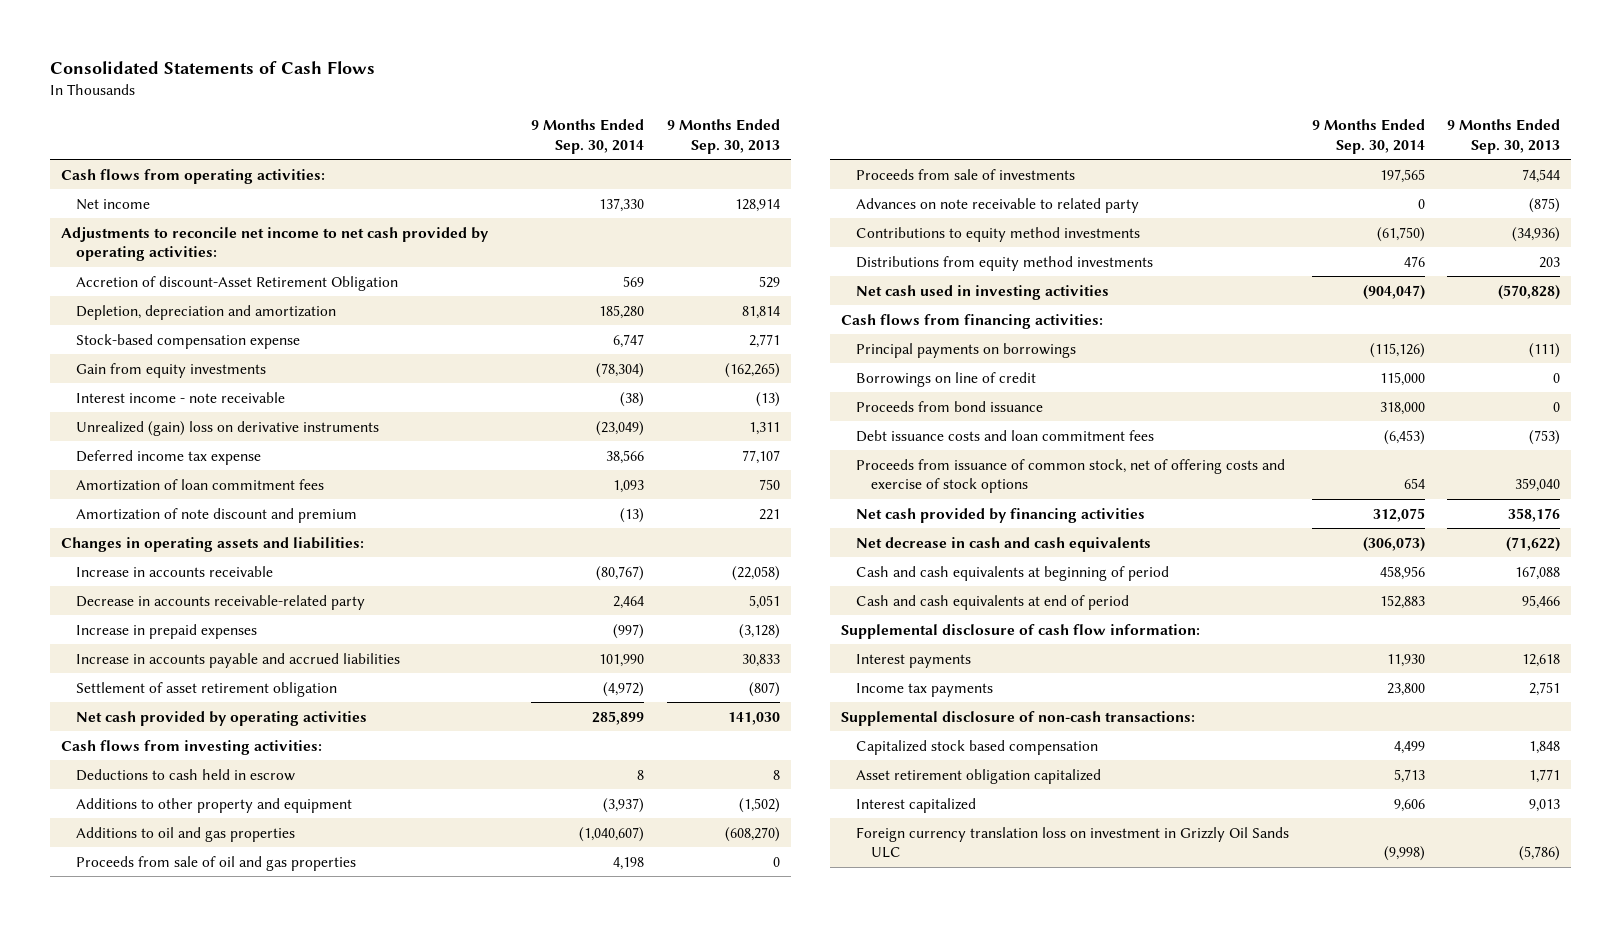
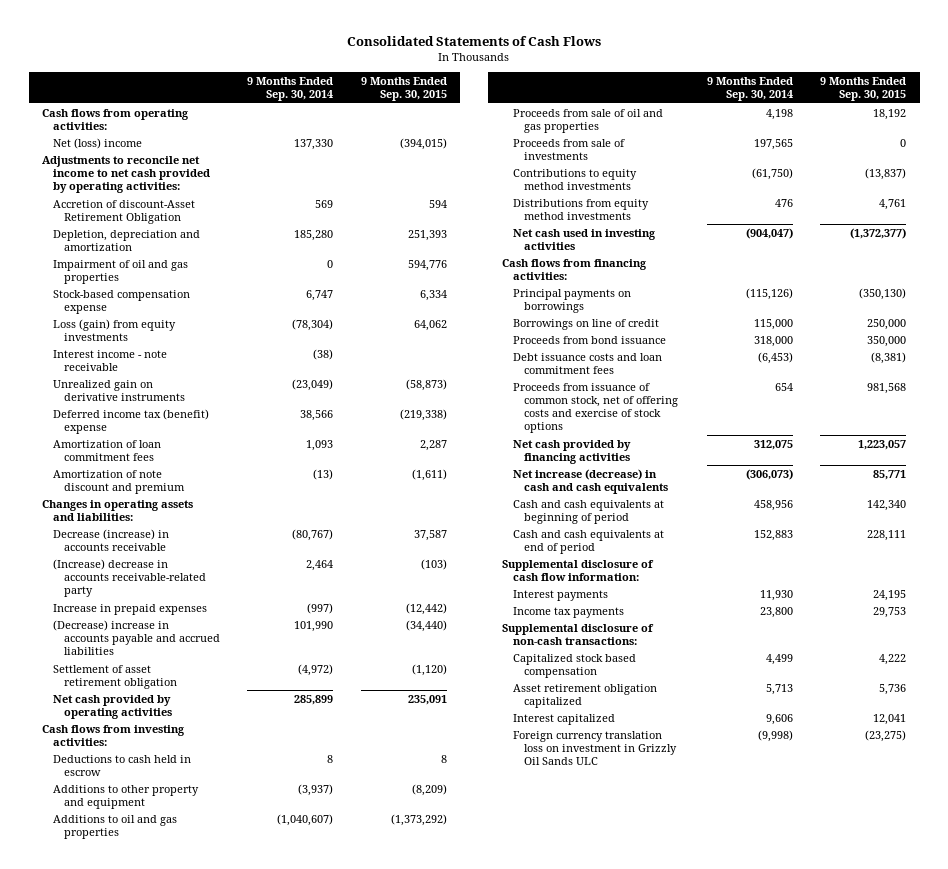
[666,119,780,154] 9 Months Ended Sep. 30, 2013 -> none
none -> [360,77,447,102] 9 Months Ended Sep. 30, 2015
[75,198,150,210] Net income -> [53,137,143,149] Net (loss) income
none -> [53,259,189,284] Impairment of oil and gas properties
[75,362,266,378] Gain from equity investments -> [53,318,177,341] Loss (gain) from equity investments
[75,420,379,436] Unrealized (gain) loss on derivative instruments -> [53,379,186,401] Unrealized gain on derivative instruments
[75,449,261,465] Deferred income tax expense -> [53,408,210,434] Deferred income tax (benefit) expense
[75,565,273,577] Increase in accounts receivable -> [53,528,170,551] Decrease (increase) in accounts receivable
[75,594,365,610] Decrease in accounts receivable-related party -> [53,558,207,598] (Increase) decrease in accounts receivable-related party
[75,652,400,668] Increase in accounts payable and accrued liabilities -> [53,619,221,656] (Decrease) increase in accounts payable and accrued liabilities
[856,197,1140,213] Advances on note receivable to related party -> none
[856,536,1152,552] Net decrease in cash and cash equivalents -> [512,468,668,494] Net increase (decrease) in cash and cash equivalents

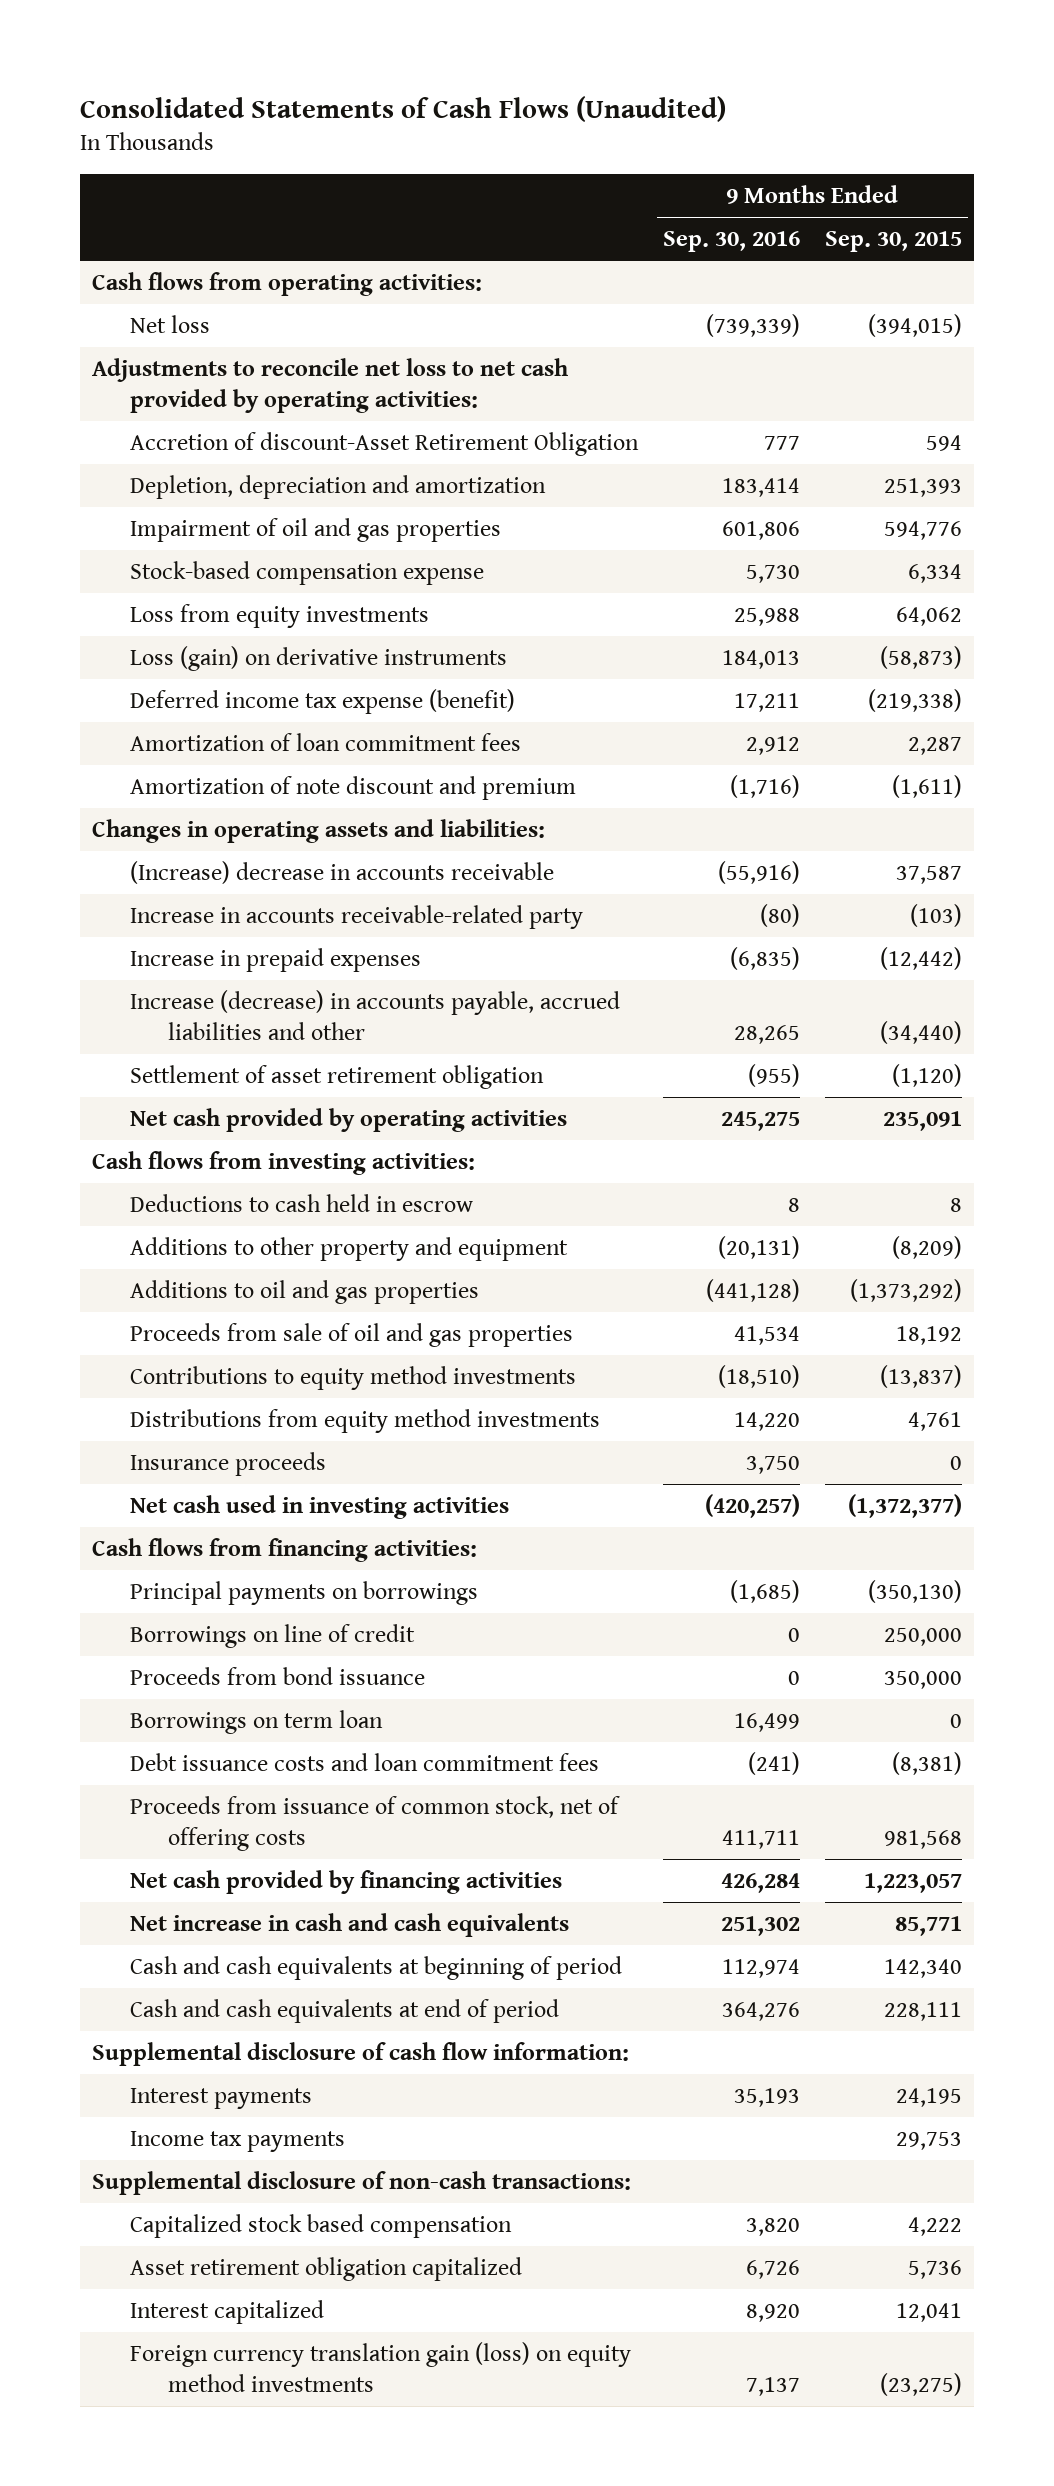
[347,36,602,47] Consolidated Statements of Cash Flows -> [80,95,727,122] Consolidated Statements of Cash Flows (Unaudited)
[247,77,334,102] 9 Months Ended Sep. 30, 2014 -> none
none -> [663,231,801,253] Sep. 30, 2016
[53,137,143,149] Net (loss) income -> [130,314,211,333] Net loss
[42,155,211,194] Adjustments to reconcile net income to net cash provided by operating activities: -> [92,357,569,414] Adjustments to reconcile net loss to net cash provided by operating activities:
[53,349,168,371] Interest income - note receivable -> none
[53,318,177,341] Loss (gain) from equity investments -> [130,603,430,628] Loss from equity investments
[53,379,186,401] Unrealized gain on derivative instruments -> [130,645,508,671] Loss (gain) on derivative instruments
[53,408,210,434] Deferred income tax (benefit) expense -> [130,688,516,714] Deferred income tax expense (benefit)
[53,528,170,551] Decrease (increase) in accounts receivable -> [130,860,555,884] (Increase) decrease in accounts receivable
[53,558,207,598] (Increase) decrease in accounts receivable-related party -> [130,904,584,929] Increase in accounts receivable-related party
[53,619,221,656] (Decrease) increase in accounts payable and accrued liabilities -> [130,989,621,1041] Increase (decrease) in accounts payable, accrued liabilities and other
[512,138,625,160] Proceeds from sale of investments -> none
none -> [130,1451,327,1476] Insurance proceeds
none -> [130,1709,384,1734] Borrowings on term loan
[512,382,678,434] Proceeds from issuance of common stock, net of offering costs and exercise of stock options -> [130,1795,621,1852] Proceeds from issuance of common stock, net of offering costs
[512,468,668,494] Net increase (decrease) in cash and cash equivalents -> [130,1912,570,1937] Net increase in cash and cash equivalents
[512,730,677,766] Foreign currency translation loss on investment in Grizzly Oil Sands ULC -> [130,2341,632,2393] Foreign currency translation gain (loss) on equity method investments

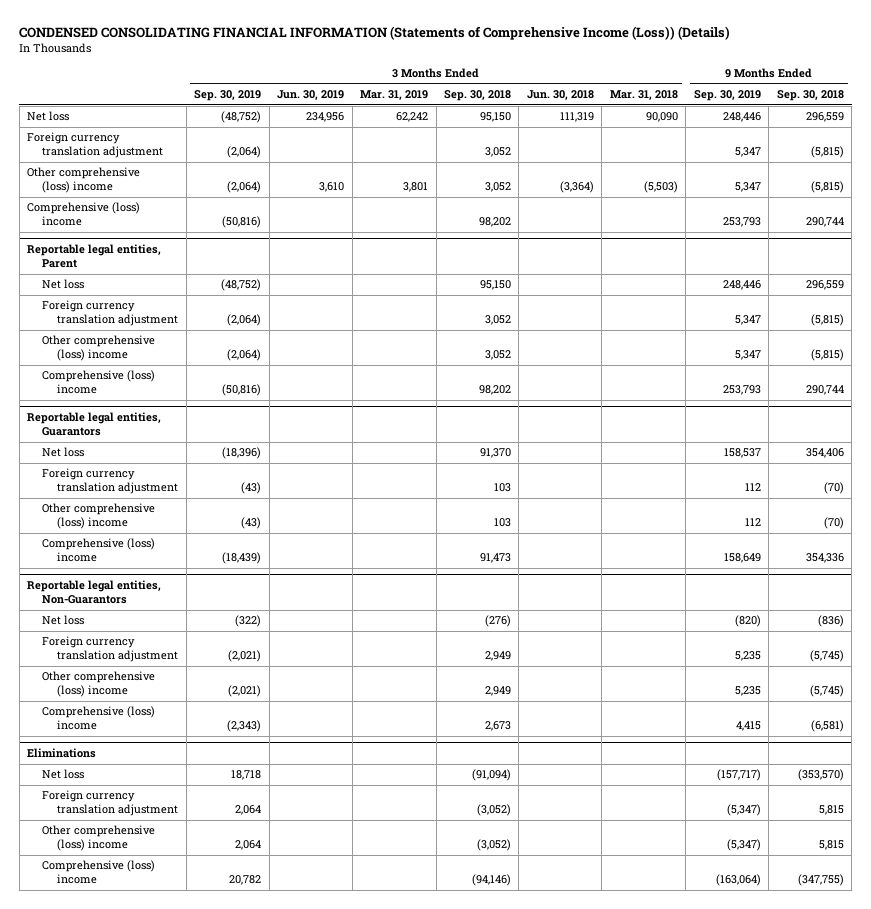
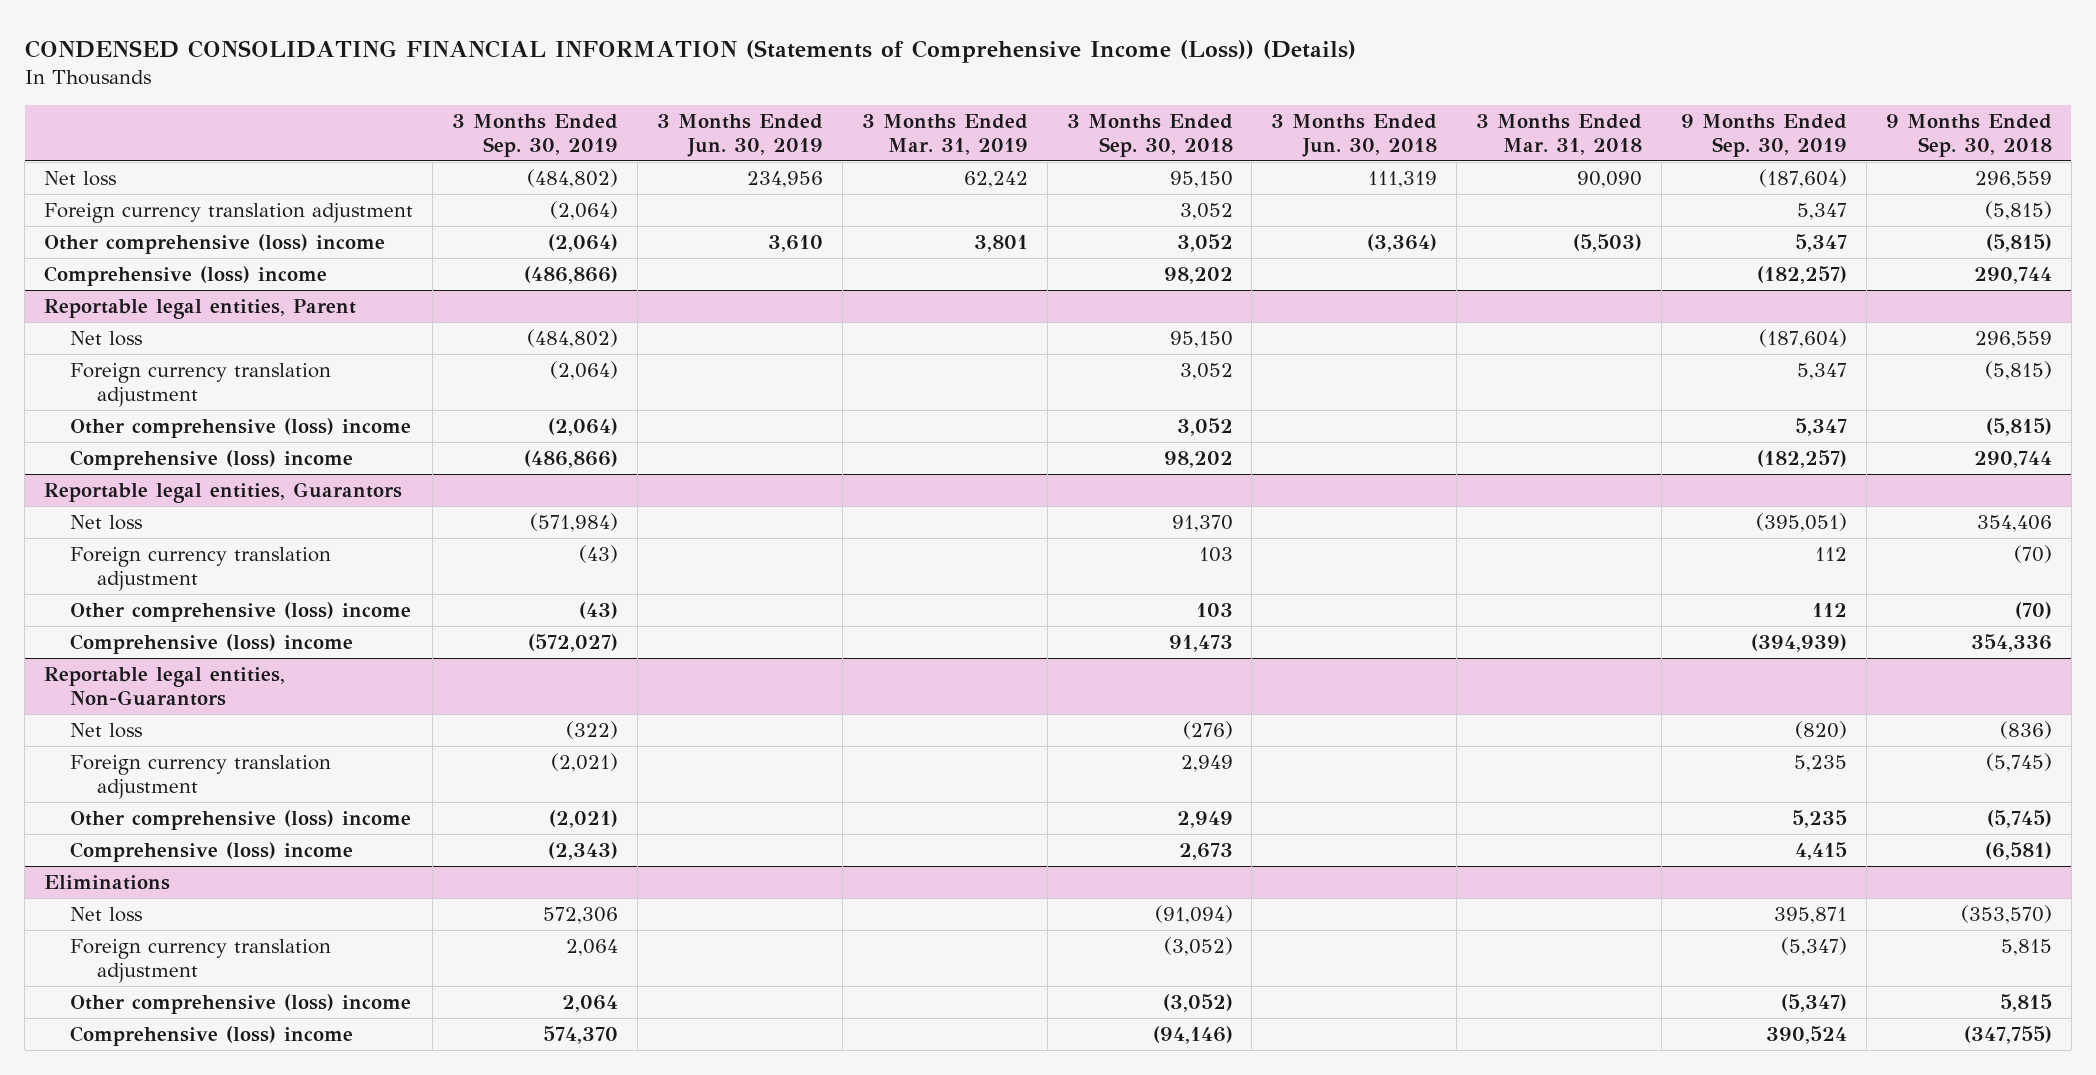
[221,111,262,124] (48,752) -> [526,169,618,189] (484,802)
[722,112,761,123] 248,446 -> [1759,169,1848,189] (187,604)
[222,216,262,229] (50,816) -> [523,266,618,285] (486,866)
[722,217,761,228] 253,793 -> [1757,266,1848,285] (182,257)
[221,279,262,292] (48,752) -> [526,329,618,349] (484,802)
[722,280,761,291] 248,446 -> [1759,329,1848,349] (187,604)
[222,384,262,397] (50,816) -> [523,450,618,469] (486,866)
[722,385,761,396] 253,793 -> [1757,450,1848,469] (182,257)
[222,447,262,460] (18,396) -> [529,513,618,533] (571,984)
[723,448,761,459] 158,537 -> [1756,513,1848,533] (395,051)
[222,552,262,565] (18,439) -> [527,634,618,653] (572,027)
[723,553,761,564] 158,649 -> [1751,634,1848,653] (394,939)
[231,770,262,781] 18,718 -> [542,907,618,925] 572,306
[716,769,761,782] (157,717) -> [1774,907,1848,925] 395,871
[229,875,262,886] 20,782 -> [542,1026,618,1045] 574,370
[715,874,761,887] (163,064) -> [1766,1026,1848,1045] 390,524

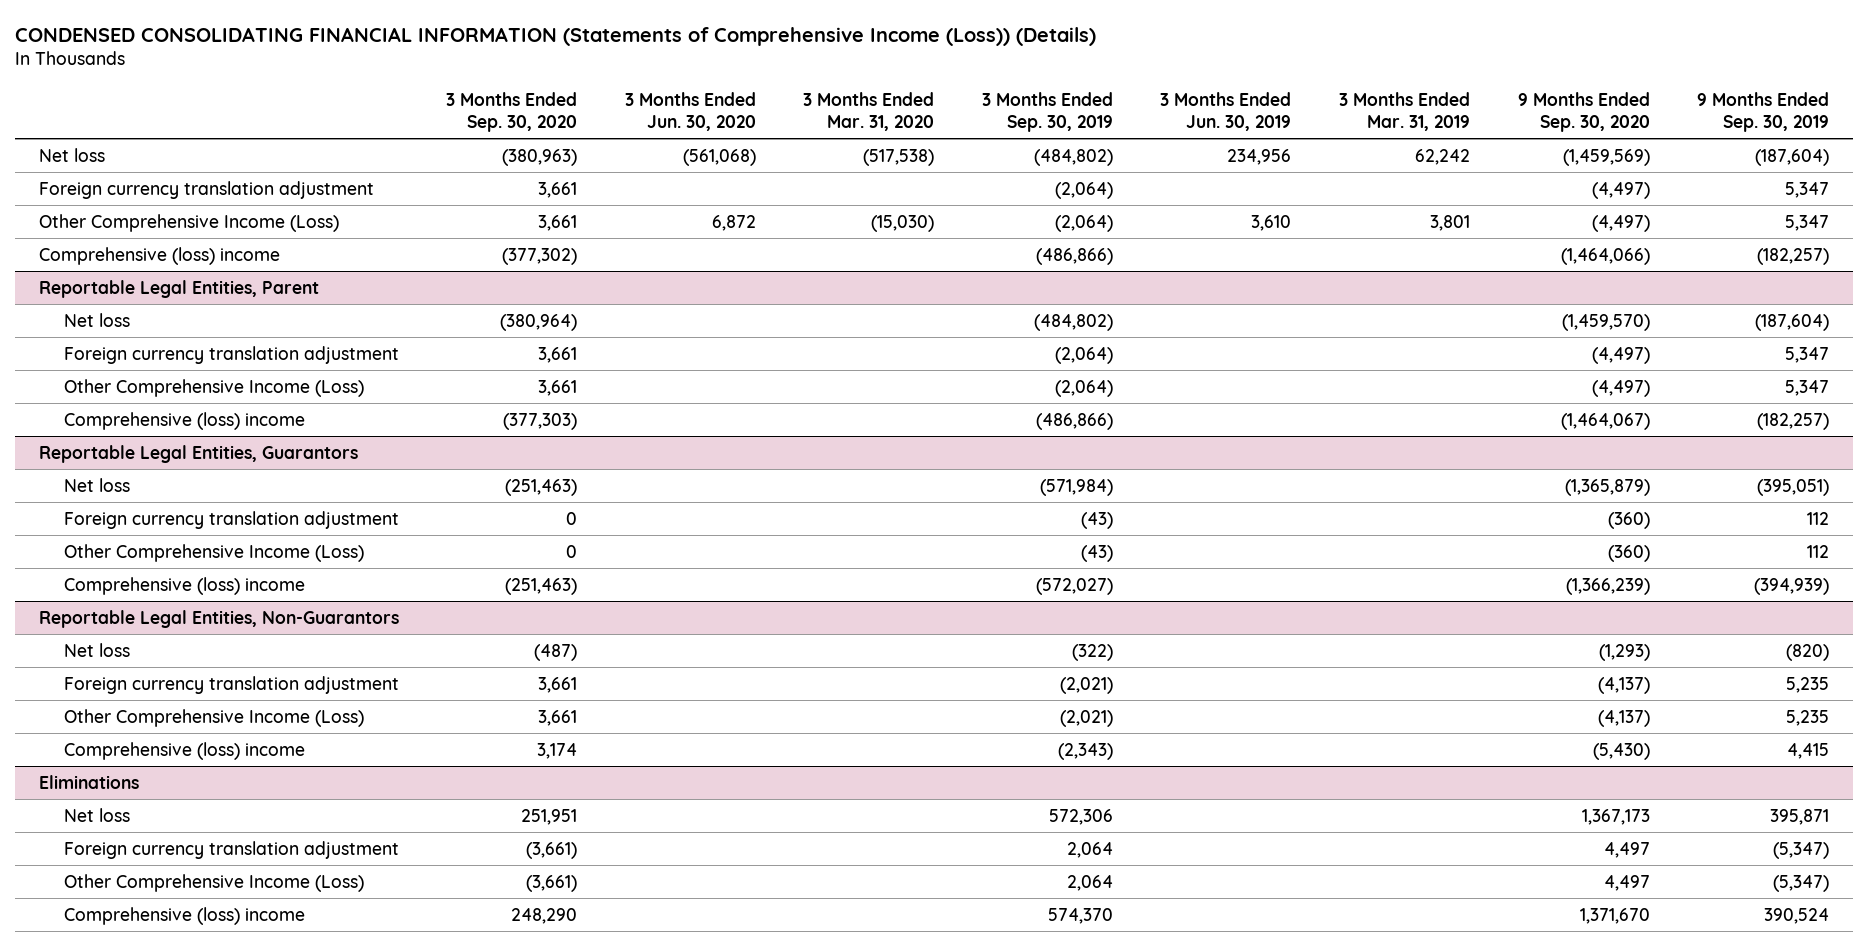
[1066,113,1233,158] 3 Months Ended Sep. 30, 2018 -> none
[1271,113,1438,158] 3 Months Ended Jun. 30, 2018 -> none
[1476,113,1643,156] 3 Months Ended Mar. 31, 2018 -> none
[1885,113,2052,158] 9 Months Ended Sep. 30, 2018 -> none
none -> [446,91,578,132] 3 Months Ended Sep. 30, 2020
none -> [624,91,756,131] 3 Months Ended Jun. 30, 2020
none -> [803,91,935,131] 3 Months Ended Mar. 31, 2020
none -> [1517,91,1650,132] 9 Months Ended Sep. 30, 2020
[44,234,386,255] Other comprehensive (loss) income -> [38,213,339,232] Other Comprehensive Income (Loss)
[44,299,357,320] Reportable legal entities, Parent -> [38,279,319,298] Reportable Legal Entities, Parent
[70,418,412,439] Other comprehensive (loss) income -> [63,378,364,397] Other Comprehensive Income (Loss)
[44,482,403,504] Reportable legal entities, Guarantors -> [38,444,358,463] Reportable Legal Entities, Guarantors
[70,602,412,623] Other comprehensive (loss) income -> [63,543,364,562] Other Comprehensive Income (Loss)
[44,667,286,707] Reportable legal entities, Non-Guarantors -> [38,609,399,628] Reportable Legal Entities, Non-Guarantors
[70,810,412,831] Other comprehensive (loss) income -> [63,708,364,727] Other Comprehensive Income (Loss)
[70,994,412,1015] Other comprehensive (loss) income -> [63,873,364,892] Other Comprehensive Income (Loss)

